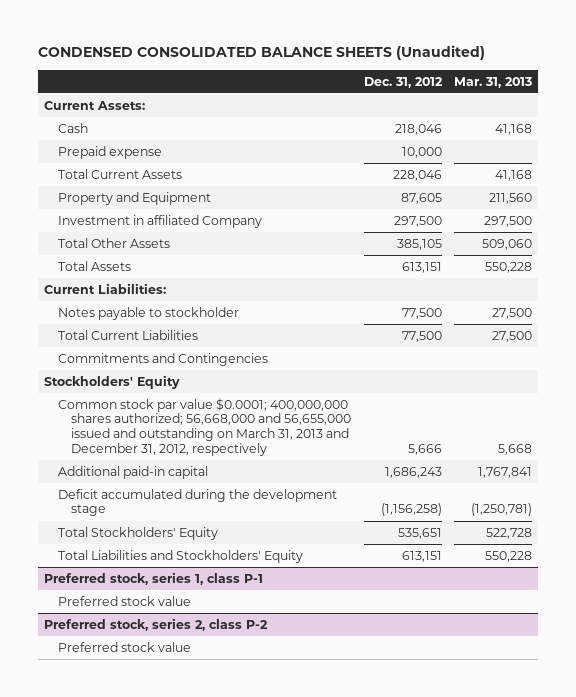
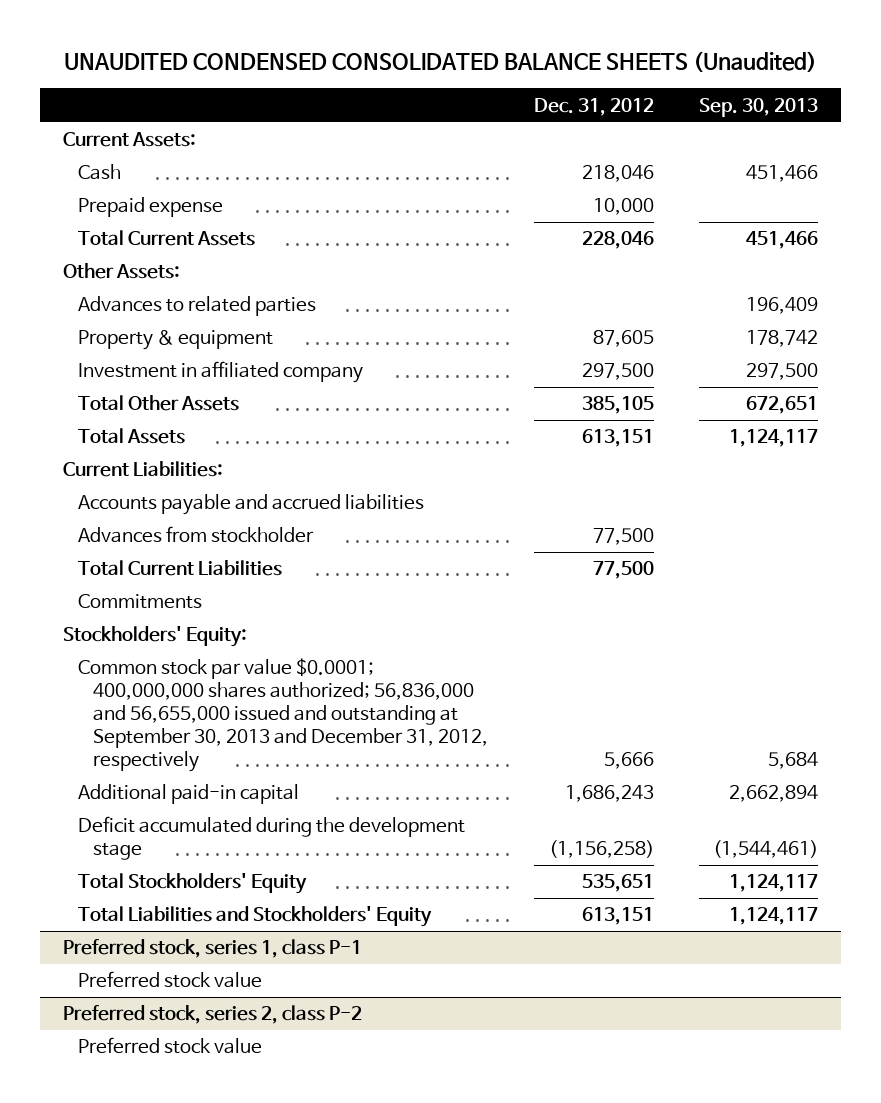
[38,45,486,61] CONDENSED CONSOLIDATED BALANCE SHEETS (Unaudited) -> [64,51,818,73] UNAUDITED CONDENSED CONSOLIDATED BALANCE SHEETS (Unaudited)
[454,76,533,88] Mar. 31, 2013 -> none
none -> [699,97,819,117] Sep. 30, 2013
none -> [62,263,180,280] Other Assets:
none -> [77,296,316,317] Advances to related parties
[57,191,211,205] Property and Equipment -> [77,330,273,351] Property & equipment
[57,214,262,228] Investment in affiliated Company -> [77,361,363,384] Investment in affiliated company
none -> [77,494,424,516] Accounts payable and accrued liabilities
[57,306,239,320] Notes payable to stockholder -> [77,526,314,544] Advances from stockholder
[57,352,268,366] Commitments and Contingencies -> [77,594,202,610] Commitments
[44,374,181,389] Stockholders' Equity -> [62,626,247,648] Stockholders' Equity:
[57,397,352,456] Common stock par value $0.0001; 400,000,000 shares authorized; 56,668,000 and 56,655,000 issued and outstanding on March 31, 2013 and December 31, 2012, respectively -> [77,658,489,772] Common stock par value $0.0001; 400,000,000 shares authorized; 56,836,000 and 56,655,000 issued and outstanding at September 30, 2013 and December 31, 2012, respectively

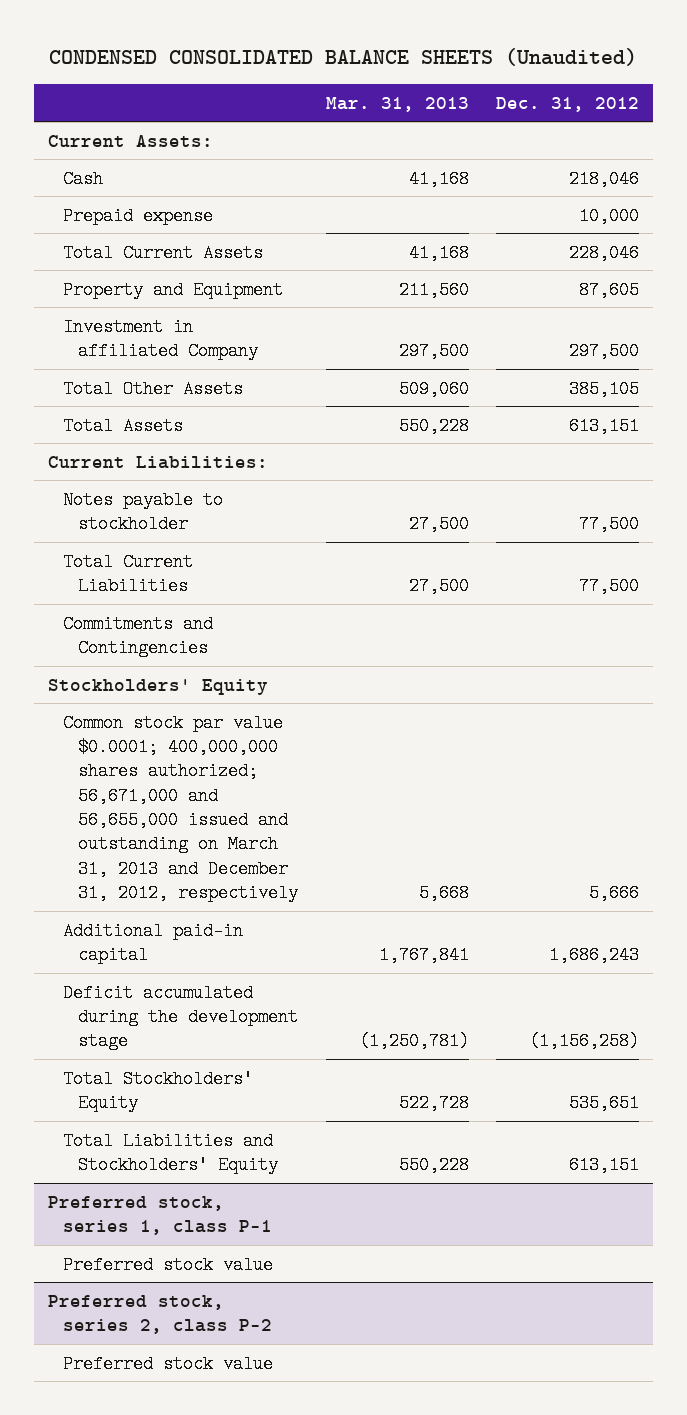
[64,51,818,73] UNAUDITED CONDENSED CONSOLIDATED BALANCE SHEETS (Unaudited) -> [49,48,638,67] CONDENSED CONSOLIDATED BALANCE SHEETS (Unaudited)
[699,97,819,117] Sep. 30, 2013 -> none
none -> [325,96,469,112] Mar. 31, 2013
[62,263,180,280] Other Assets: -> none
[77,296,316,317] Advances to related parties -> none
[77,330,273,351] Property & equipment -> [62,280,283,299] Property and Equipment
[77,361,363,384] Investment in affiliated company -> [62,317,259,361] Investment in affiliated Company
[77,494,424,516] Accounts payable and accrued liabilities -> none
[77,526,314,544] Advances from stockholder -> [62,490,223,534] Notes payable to stockholder
[77,594,202,610] Commitments -> [62,614,213,658] Commitments and Contingencies
[62,626,247,648] Stockholders' Equity: -> [47,678,268,695] Stockholders' Equity
[77,658,489,772] Common stock par value $0.0001; 400,000,000 shares authorized; 56,836,000 and 56,655,000 issued and outstanding at September 30, 2013 and December 31, 2012, respectively -> [62,713,299,903] Common stock par value $0.0001; 400,000,000 shares authorized; 56,671,000 and 56,655,000 issued and outstanding on March 31, 2013 and December 31, 2012, respectively

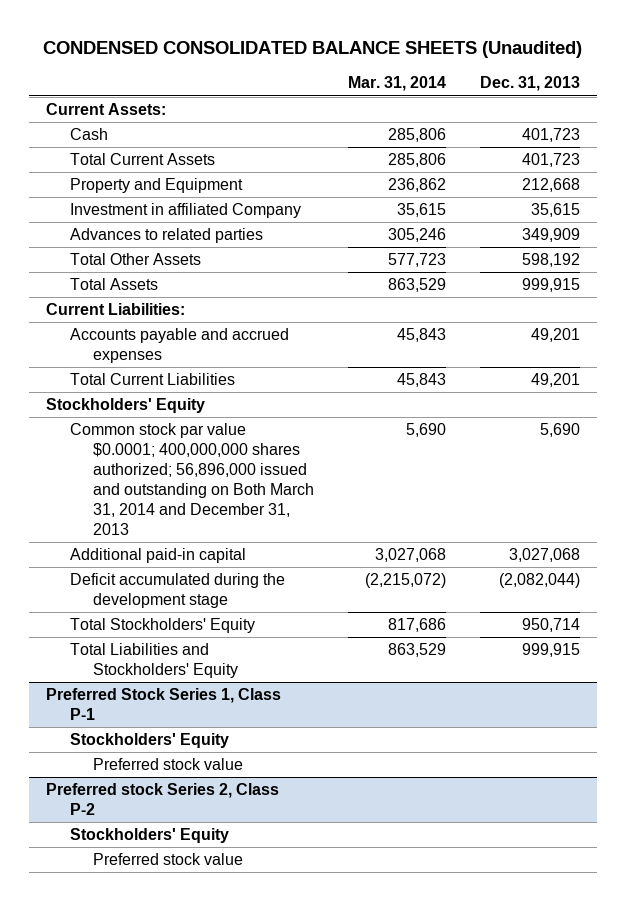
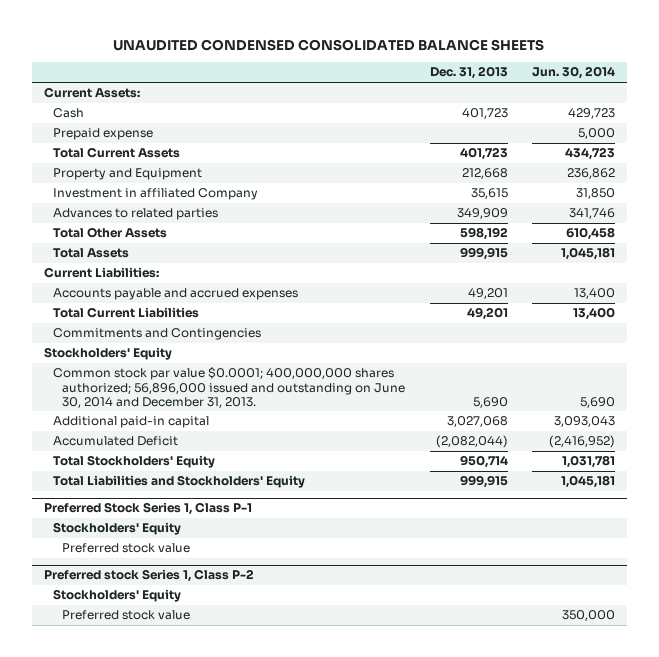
[43,41,583,59] CONDENSED CONSOLIDATED BALANCE SHEETS (Unaudited) -> [113,39,545,52] UNAUDITED CONDENSED CONSOLIDATED BALANCE SHEETS
[347,76,446,92] Mar. 31, 2014 -> none
none -> [531,66,615,80] Jun. 30, 2014
none -> [53,128,154,141] Prepaid expense
none -> [53,328,262,341] Commitments and Contingencies
[69,423,314,535] Common stock par value $0.0001; 400,000,000 shares authorized; 56,896,000 issued and outstanding on Both March 31, 2014 and December 31, 2013 -> [53,367,406,408] Common stock par value $0.0001; 400,000,000 shares authorized; 56,896,000 issued and outstanding on June 30, 2014 and December 31, 2013.
[69,573,285,609] Deficit accumulated during the development stage -> [53,436,179,447] Accumulated Deficit
[46,783,280,816] Preferred stock Series 2, Class P-2 -> [44,569,255,583] Preferred stock Series 1, Class P-2

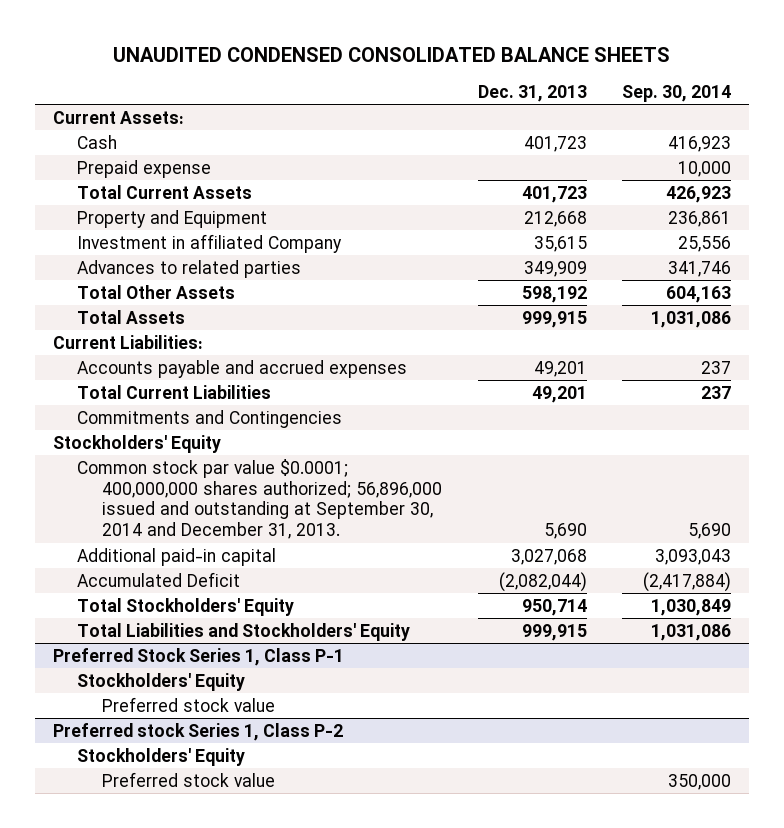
[531,66,615,80] Jun. 30, 2014 -> none
none -> [622,84,732,102] Sep. 30, 2014
[53,367,406,408] Common stock par value $0.0001; 400,000,000 shares authorized; 56,896,000 issued and outstanding on June 30, 2014 and December 31, 2013. -> [77,458,442,540] Common stock par value $0.0001; 400,000,000 shares authorized; 56,896,000 issued and outstanding at September 30, 2014 and December 31, 2013.

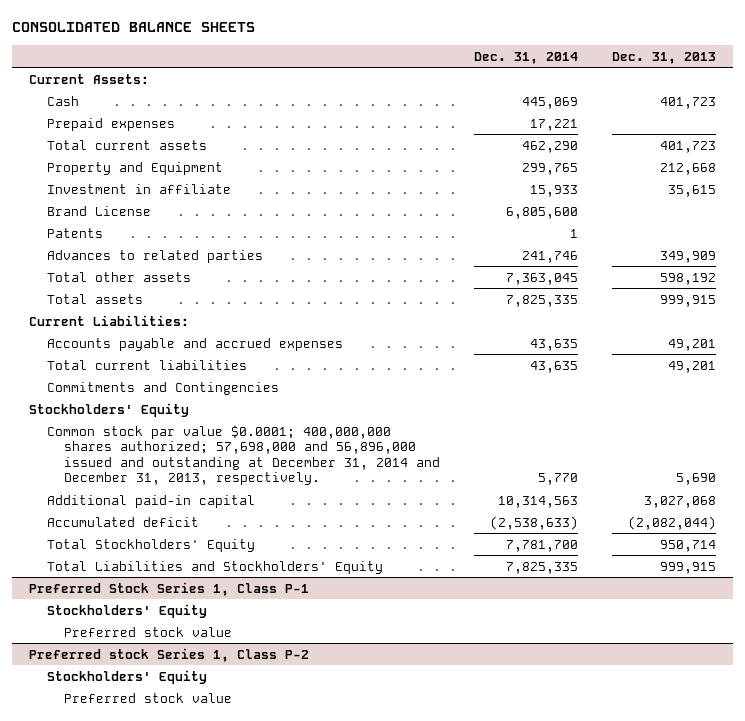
[113,46,671,62] UNAUDITED CONDENSED CONSOLIDATED BALANCE SHEETS -> [11,22,255,33] CONSOLIDATED BALANCE SHEETS
[622,84,732,102] Sep. 30, 2014 -> none
none -> [474,51,579,64] Dec. 31, 2014
[77,159,212,178] Prepaid expense -> [46,117,175,131] Prepaid expenses
[77,184,253,199] Total Current Assets -> [46,139,207,150] Total current assets
[77,233,343,253] Investment in affiliated Company -> [46,183,231,194] Investment in affiliate
none -> [46,205,151,216] Brand License
none -> [46,227,103,238] Patents
[77,284,236,299] Total Other Assets -> [46,271,191,282] Total other assets
[77,309,186,324] Total Assets -> [46,293,143,304] Total assets
[77,384,272,399] Total Current Liabilities -> [46,359,247,370] Total current liabilities
[77,458,442,540] Common stock par value $0.0001; 400,000,000 shares authorized; 56,896,000 issued and outstanding at September 30, 2014 and December 31, 2013. -> [46,424,441,486] Common stock par value $0.0001; 400,000,000 shares authorized; 57,698,000 and 56,896,000 issued and outstanding at December 31, 2014 and December 31, 2013, respectively.
[77,571,241,587] Accumulated Deficit -> [46,516,199,527] Accumulated deficit

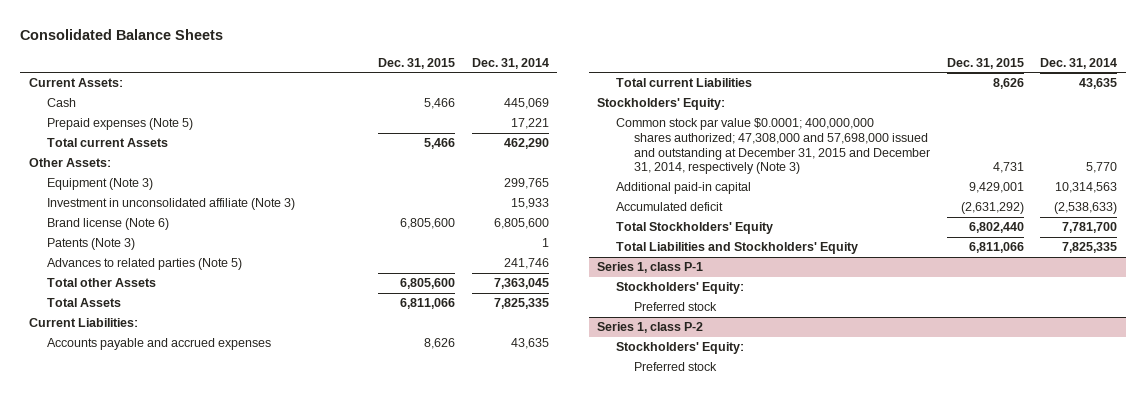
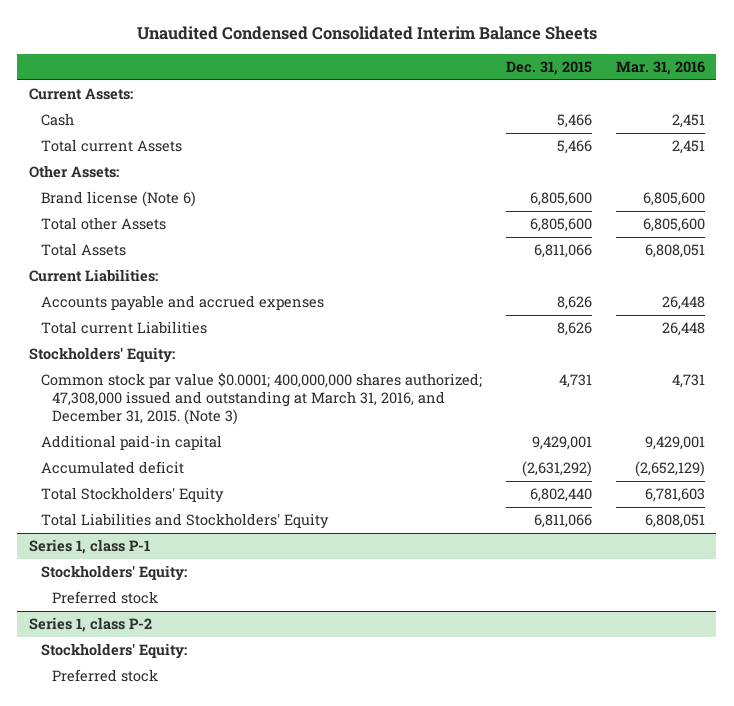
[20,29,224,41] Consolidated Balance Sheets -> [136,26,597,41] Unaudited Condensed Consolidated Interim Balance Sheets
[471,57,549,69] Dec. 31, 2014 -> none
none -> [615,60,705,75] Mar. 31, 2016
[47,118,194,131] Prepaid expenses (Note 5) -> none
[47,178,154,191] Equipment (Note 3) -> none
[47,198,296,211] Investment in unconsolidated affiliate (Note 3) -> none
[47,238,136,251] Patents (Note 3) -> none
[47,258,243,271] Advances to related parties (Note 5) -> none
[615,118,931,175] Common stock par value $0.0001; 400,000,000 shares authorized; 47,308,000 and 57,698,000 issued and outstanding at December 31, 2015 and December 31, 2014, respectively (Note 3) -> [40,373,482,426] Common stock par value $0.0001; 400,000,000 shares authorized; 47,308,000 issued and outstanding at March 31, 2016, and December 31, 2015. (Note 3)

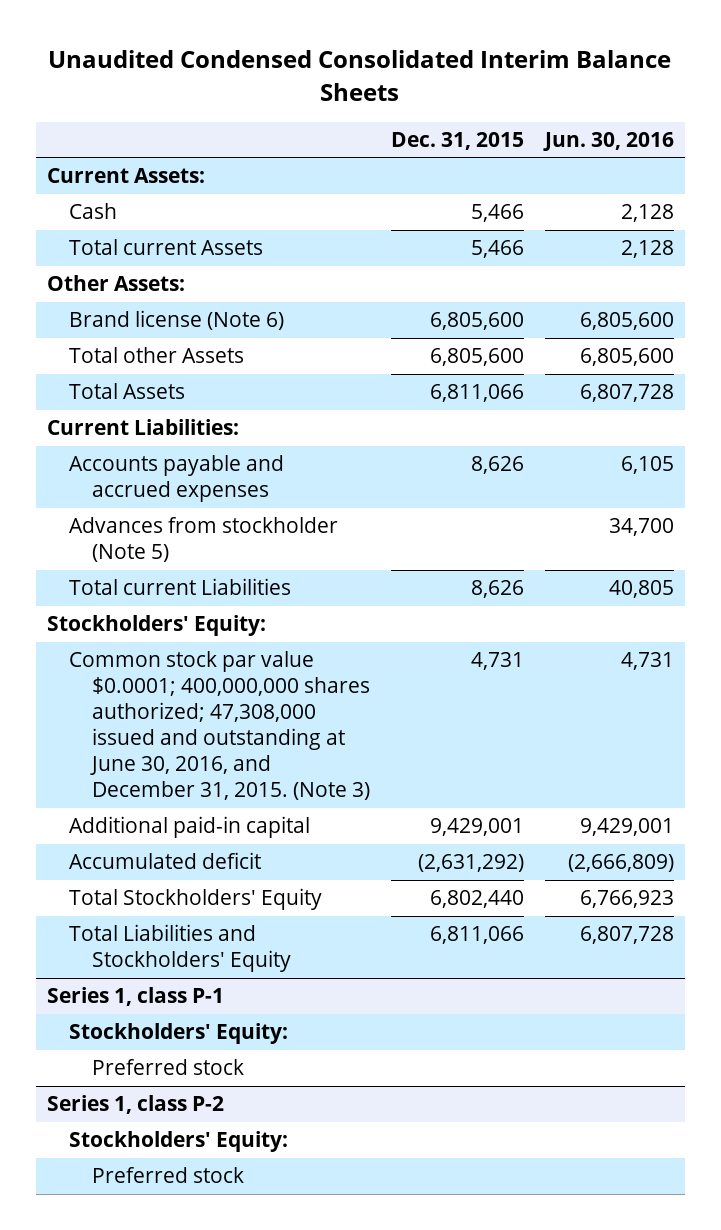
[615,60,705,75] Mar. 31, 2016 -> none
none -> [543,131,675,151] Jun. 30, 2016
none -> [69,517,339,563] Advances from stockholder (Note 5)
[40,373,482,426] Common stock par value $0.0001; 400,000,000 shares authorized; 47,308,000 issued and outstanding at March 31, 2016, and December 31, 2015. (Note 3) -> [69,651,371,801] Common stock par value $0.0001; 400,000,000 shares authorized; 47,308,000 issued and outstanding at June 30, 2016, and December 31, 2015. (Note 3)

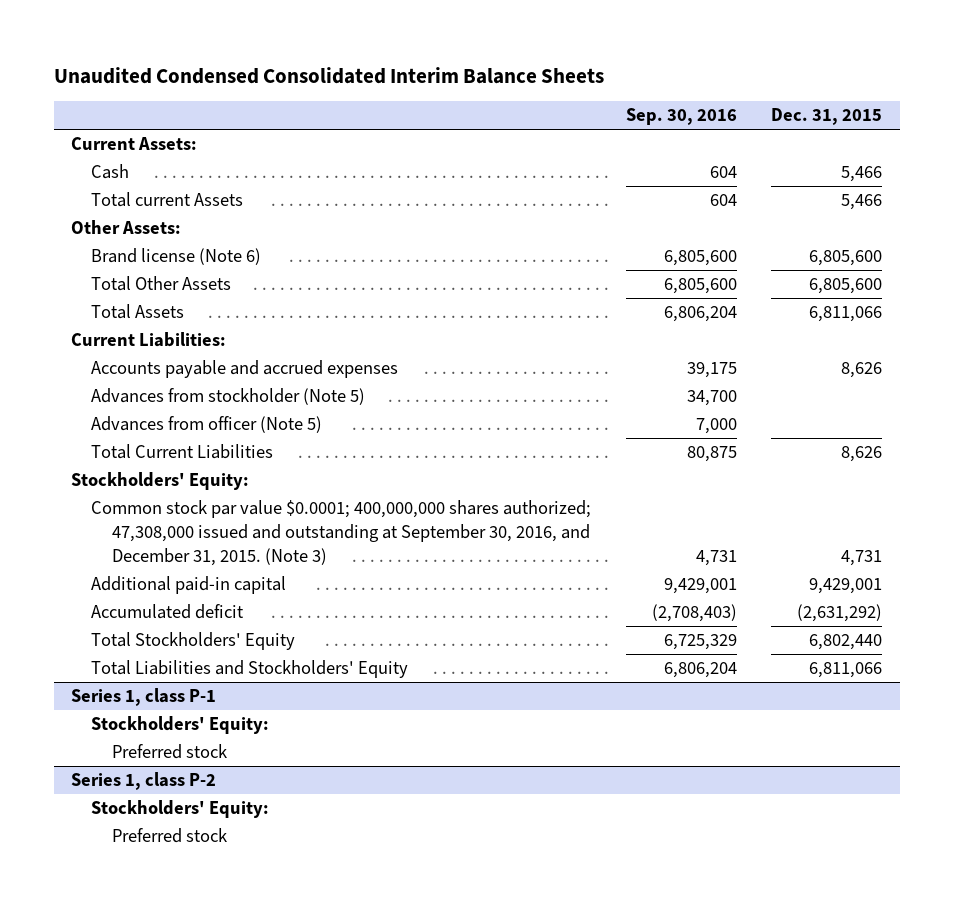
[543,131,675,151] Jun. 30, 2016 -> none
none -> [625,107,737,125] Sep. 30, 2016
[69,347,245,364] Total other Assets -> [91,276,232,292] Total Other Assets
none -> [91,416,323,434] Advances from officer (Note 5)
[69,578,292,596] Total current Liabilities -> [91,444,274,460] Total Current Liabilities
[69,651,371,801] Common stock par value $0.0001; 400,000,000 shares authorized; 47,308,000 issued and outstanding at June 30, 2016, and December 31, 2015. (Note 3) -> [91,500,592,566] Common stock par value $0.0001; 400,000,000 shares authorized; 47,308,000 issued and outstanding at September 30, 2016, and December 31, 2015. (Note 3)

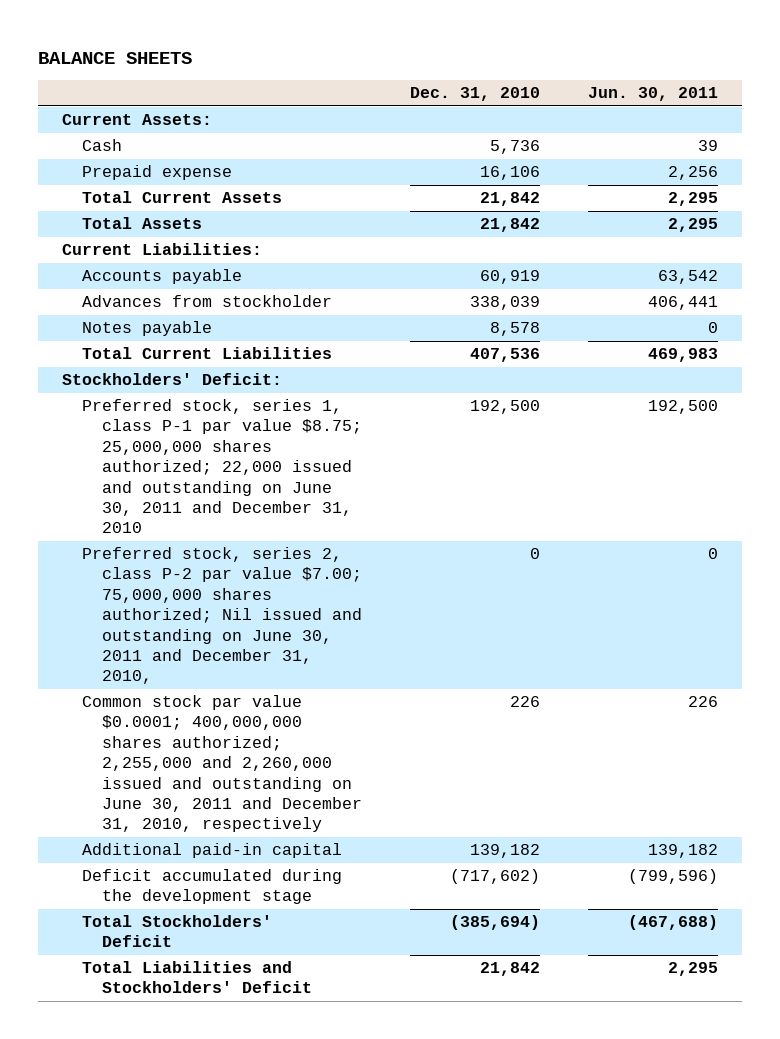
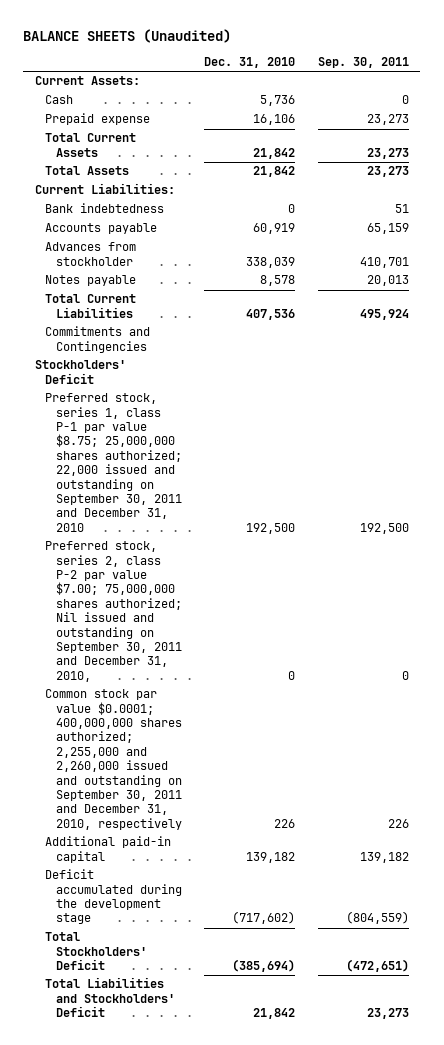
[38,51,193,64] BALANCE SHEETS -> [23,29,232,44] BALANCE SHEETS (Unaudited)
[588,87,719,102] Jun. 30, 2011 -> none
none -> [317,57,409,69] Sep. 30, 2011
none -> [45,203,165,214] Bank indebtedness
none -> [45,326,151,353] Commitments and Contingencies
[62,373,283,386] Stockholders' Deficit: -> [34,360,126,384] Stockholders' Deficit
[82,399,362,534] Preferred stock, series 1, class P-1 par value $8.75; 25,000,000 shares authorized; 22,000 issued and outstanding on June 30, 2011 and December 31, 2010 -> [45,393,182,532] Preferred stock, series 1, class P-1 par value $8.75; 25,000,000 shares authorized; 22,000 issued and outstanding on September 30, 2011 and December 31, 2010
[82,547,362,685] Preferred stock, series 2, class P-2 par value $7.00; 75,000,000 shares authorized; Nil issued and outstanding on June 30, 2011 and December 31, 2010, -> [45,541,182,682] Preferred stock, series 2, class P-2 par value $7.00; 75,000,000 shares authorized; Nil issued and outstanding on September 30, 2011 and December 31, 2010,
[82,695,362,833] Common stock par value $0.0001; 400,000,000 shares authorized; 2,255,000 and 2,260,000 issued and outstanding on June 30, 2011 and December 31, 2010, respectively -> [45,689,182,830] Common stock par value $0.0001; 400,000,000 shares authorized; 2,255,000 and 2,260,000 issued and outstanding on September 30, 2011 and December 31, 2010, respectively

